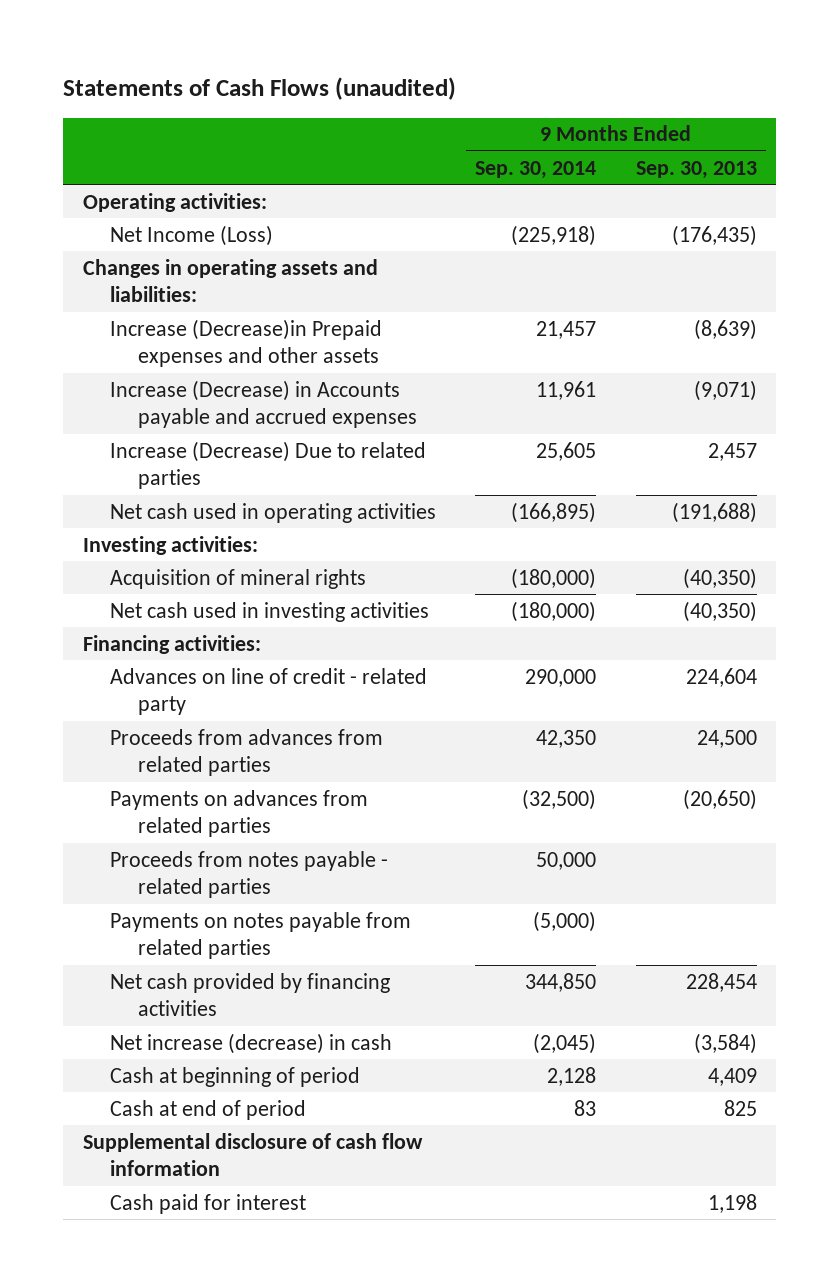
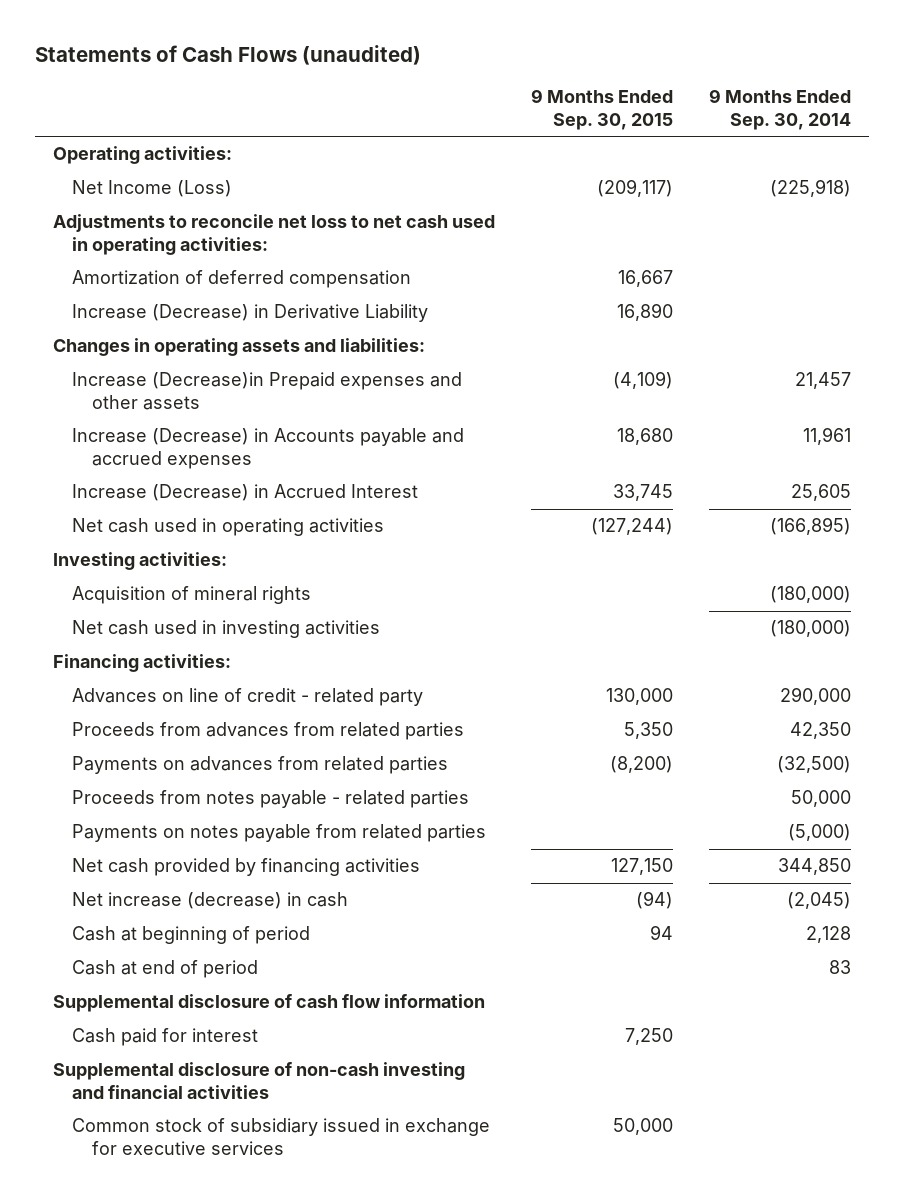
[635,160,757,179] Sep. 30, 2013 -> none
none -> [530,89,673,130] 9 Months Ended Sep. 30, 2015
none -> [52,214,495,255] Adjustments to reconcile net loss to net cash used in operating activities:
none -> [72,270,412,289] Amortization of deferred compensation
none -> [72,304,429,323] Increase (Decrease) in Derivative Liability
[110,440,427,489] Increase (Decrease) Due to related parties -> [72,484,419,502] Increase (Decrease) in Accrued Interest
none -> [52,1062,465,1099] Supplemental disclosure of non-cash investing and financial activities
none -> [72,1118,491,1155] Common stock of subsidiary issued in exchange for executive services

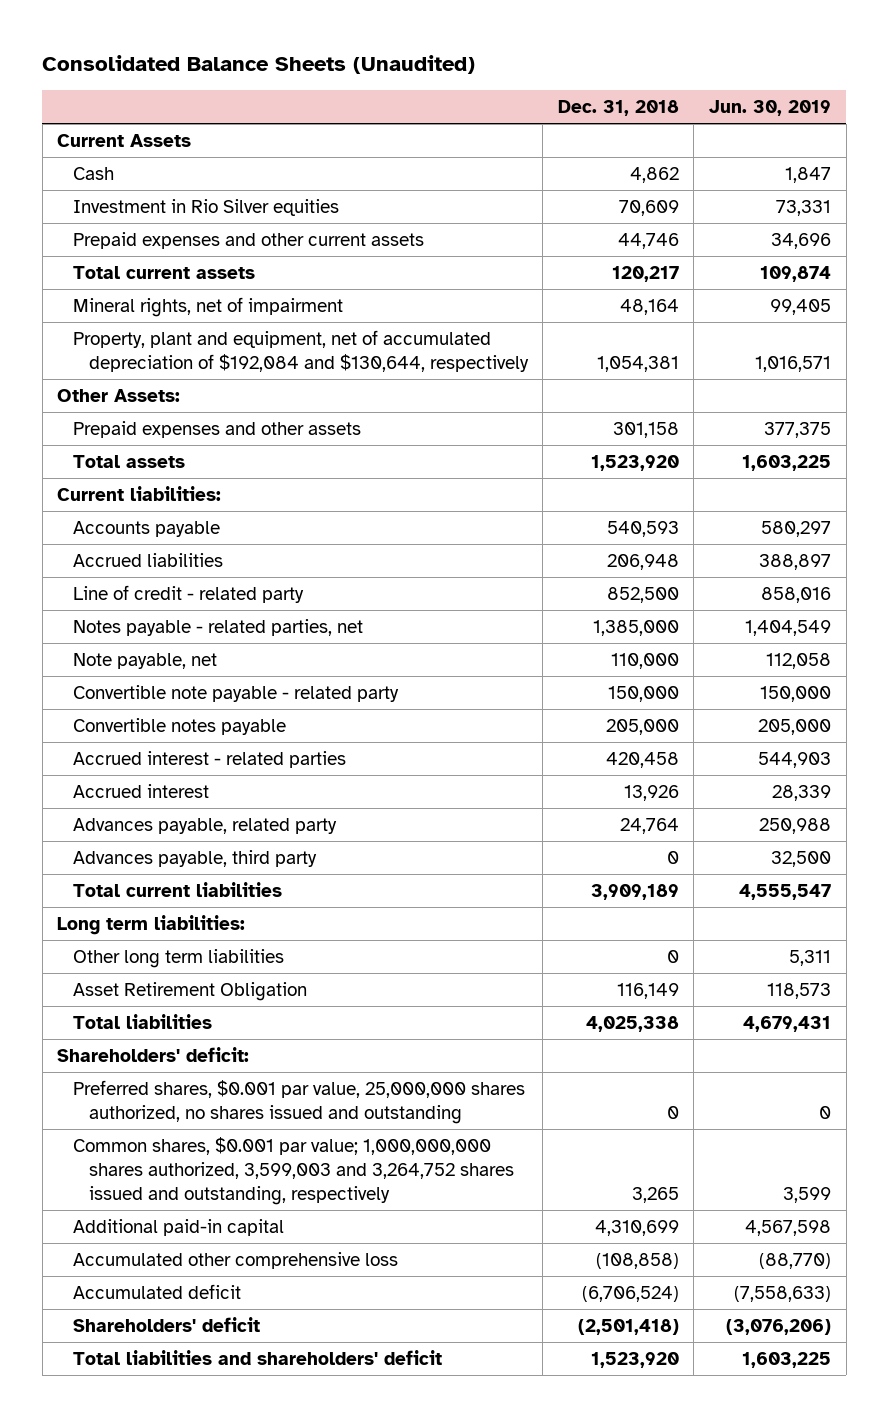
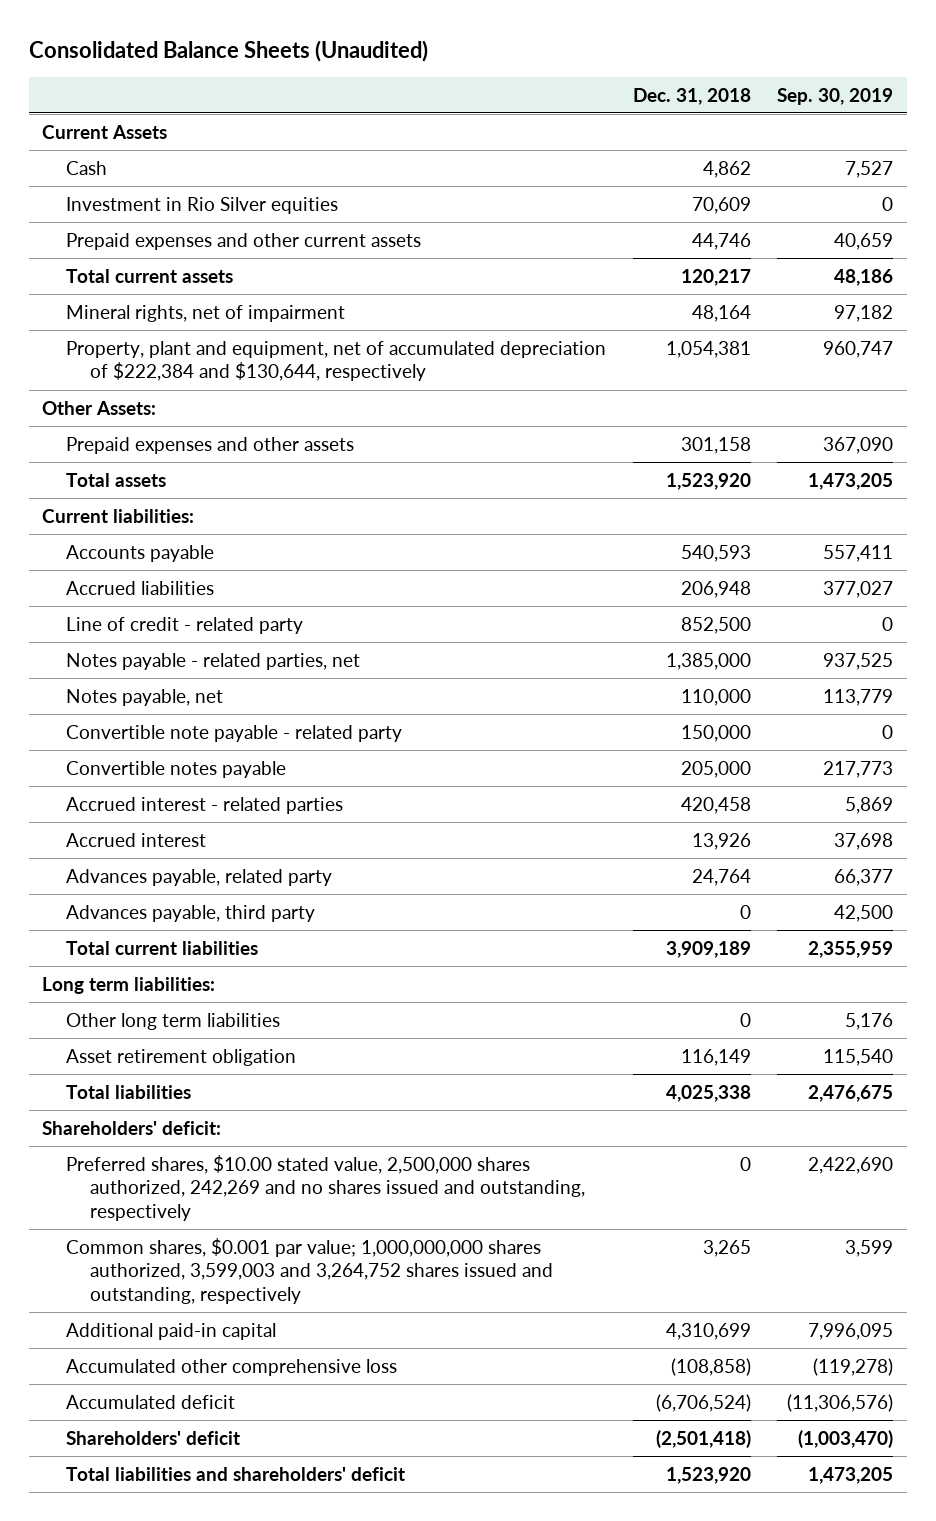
[709,99,832,116] Jun. 30, 2019 -> none
none -> [777,87,894,105] Sep. 30, 2019
[72,330,529,372] Property, plant and equipment, net of accumulated depreciation of $192,084 and $130,644, respectively -> [66,340,607,382] Property, plant and equipment, net of accumulated depreciation of $222,384 and $130,644, respectively
[72,653,217,670] Note payable, net -> [66,688,224,706] Notes payable, net
[72,982,307,1002] Asset Retirement Obligation -> [66,1048,297,1066] Asset retirement obligation
[72,1080,525,1124] Preferred shares, $0.001 par value, 25,000,000 shares authorized, no shares issued and outstanding -> [66,1154,586,1222] Preferred shares, $10.00 stated value, 2,500,000 shares authorized, 242,269 and no shares issued and outstanding, respectively

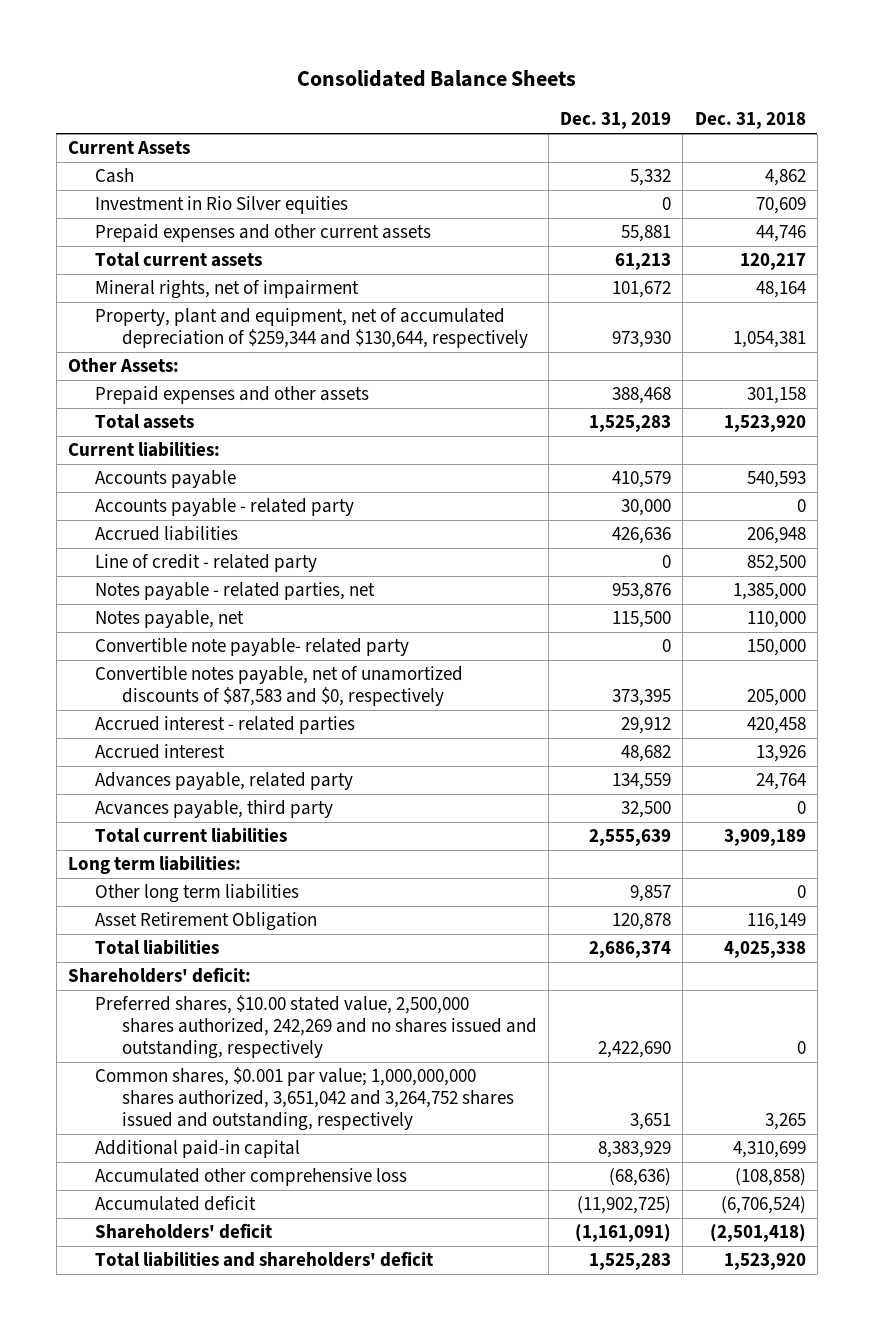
[29,40,429,63] Consolidated Balance Sheets (Unaudited) -> [296,70,576,88] Consolidated Balance Sheets
[777,87,894,105] Sep. 30, 2019 -> none
none -> [560,112,672,130] Dec. 31, 2019
[66,340,607,382] Property, plant and equipment, net of accumulated depreciation of $222,384 and $130,644, respectively -> [94,308,528,349] Property, plant and equipment, net of accumulated depreciation of $259,344 and $130,644, respectively
none -> [94,498,354,517] Accounts payable - related party
[66,724,403,742] Convertible note payable - related party -> [94,638,409,657] Convertible note payable- related party
[66,760,287,778] Convertible notes payable -> [94,666,463,707] Convertible notes payable, net of unamortized discounts of $87,583 and $0, respectively
[66,904,316,922] Advances payable, third party -> [94,800,333,819] Acvances payable, third party
[66,1048,297,1066] Asset retirement obligation -> [94,912,317,932] Asset Retirement Obligation
[66,1237,554,1305] Common shares, $0.001 par value; 1,000,000,000 shares authorized, 3,599,003 and 3,264,752 shares issued and outstanding, respectively -> [94,1067,514,1132] Common shares, $0.001 par value; 1,000,000,000 shares authorized, 3,651,042 and 3,264,752 shares issued and outstanding, respectively

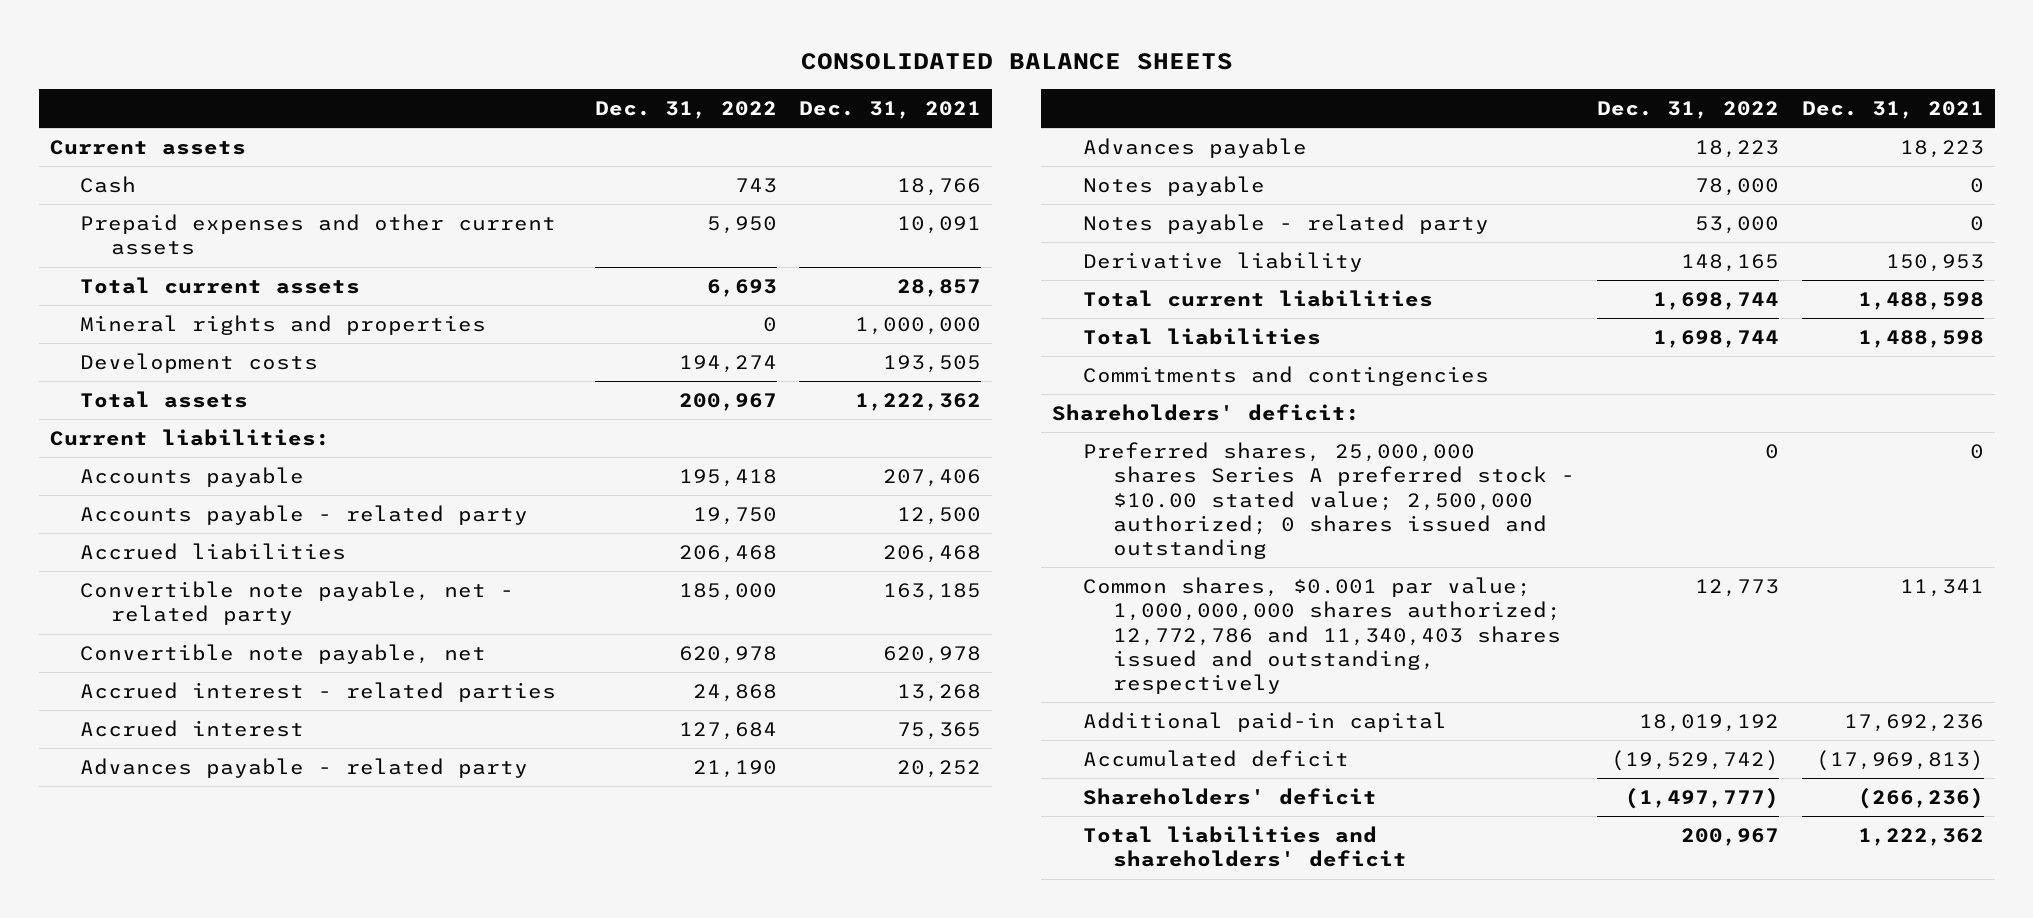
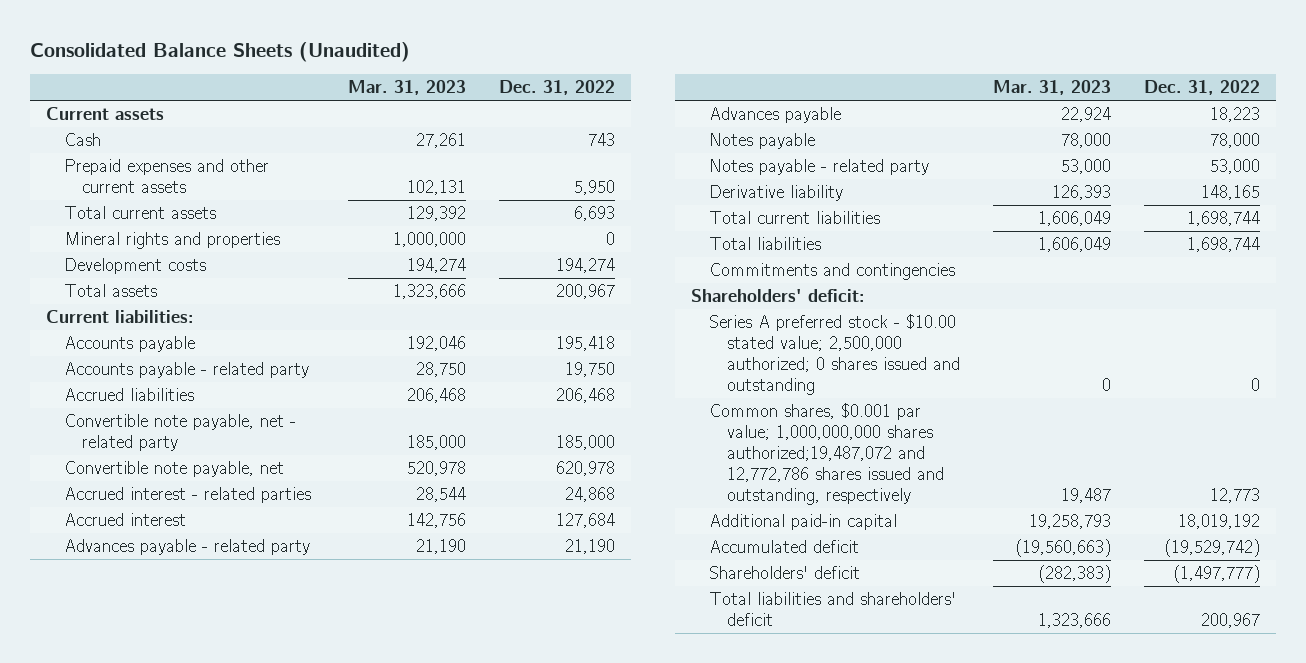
[800,53,1233,71] CONSOLIDATED BALANCE SHEETS -> [29,41,410,62] Consolidated Balance Sheets (Unaudited)
[799,100,982,119] Dec. 31, 2021 -> none
none -> [347,80,466,96] Mar. 31, 2023
[1082,442,1576,559] Preferred shares, 25,000,000 shares Series A preferred stock - $10.00 stated value; 2,500,000 authorized; 0 shares issued and outstanding -> [708,314,960,396] Series A preferred stock - $10.00 stated value; 2,500,000 authorized; 0 shares issued and outstanding
[1082,577,1562,694] Common shares, $0.001 par value; 1,000,000,000 shares authorized; 12,772,786 and 11,340,403 shares issued and outstanding, respectively -> [708,403,944,506] Common shares, $0.001 par value; 1,000,000,000 shares authorized;19,487,072 and 12,772,786 shares issued and outstanding, respectively

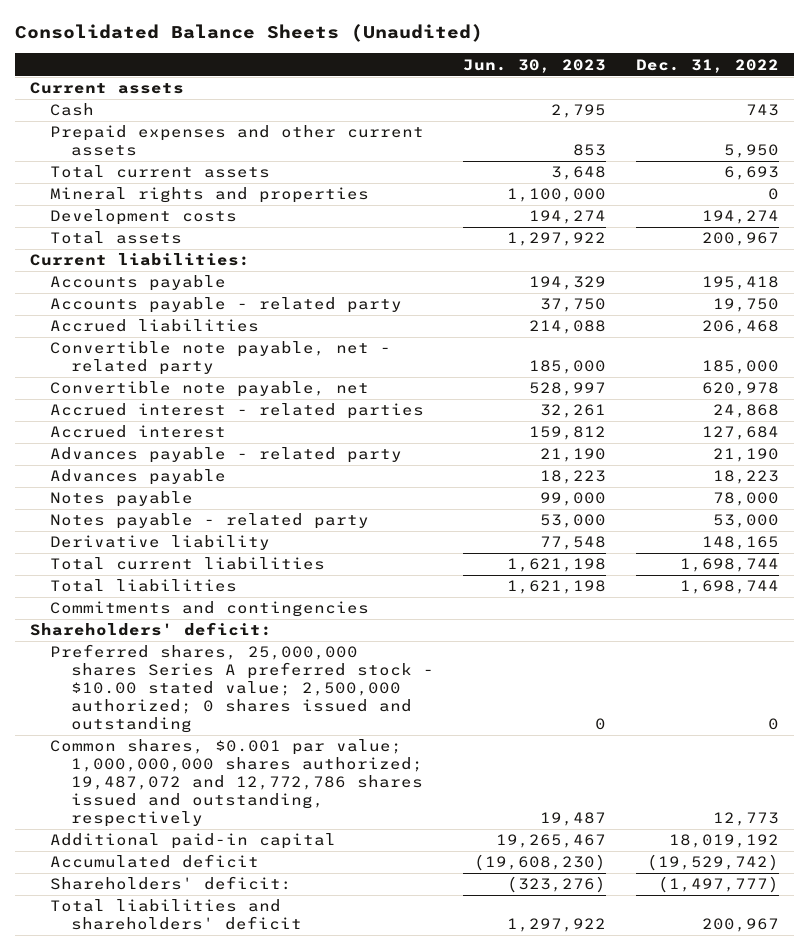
[347,80,466,96] Mar. 31, 2023 -> none
none -> [463,58,607,73] Jun. 30, 2023
[708,314,960,396] Series A preferred stock - $10.00 stated value; 2,500,000 authorized; 0 shares issued and outstanding -> [50,644,435,734] Preferred shares, 25,000,000 shares Series A preferred stock - $10.00 stated value; 2,500,000 authorized; 0 shares issued and outstanding
[708,403,944,506] Common shares, $0.001 par value; 1,000,000,000 shares authorized;19,487,072 and 12,772,786 shares issued and outstanding, respectively -> [50,739,424,828] Common shares, $0.001 par value; 1,000,000,000 shares authorized; 19,487,072 and 12,772,786 shares issued and outstanding, respectively
[708,566,860,580] Shareholders' deficit -> [50,876,293,891] Shareholders' deficit:

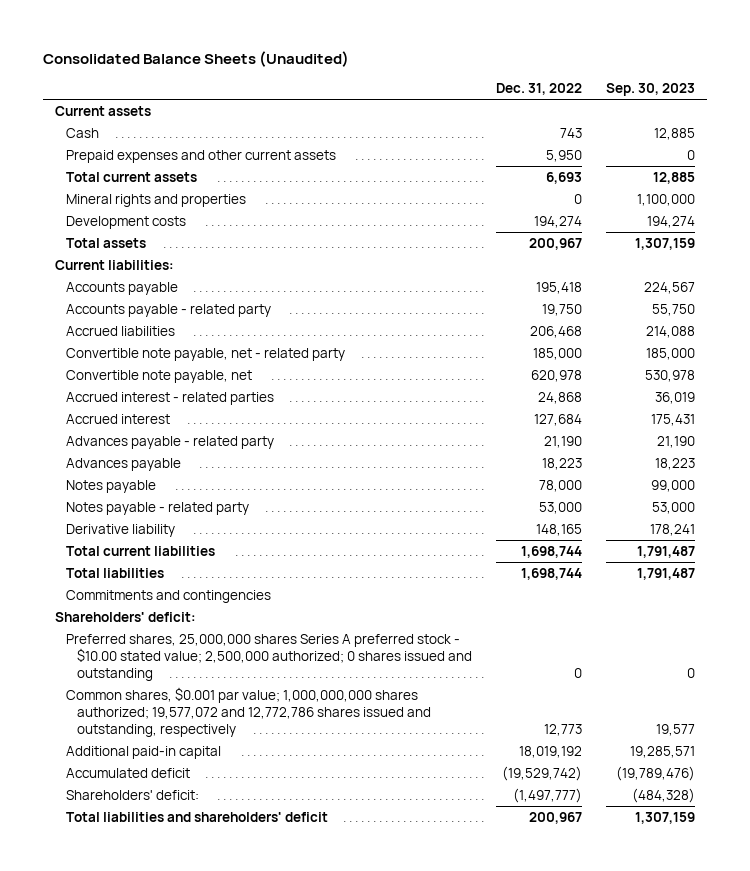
[463,58,607,73] Jun. 30, 2023 -> none
none -> [606,82,696,96] Sep. 30, 2023
[50,739,424,828] Common shares, $0.001 par value; 1,000,000,000 shares authorized; 19,487,072 and 12,772,786 shares issued and outstanding, respectively -> [66,686,432,737] Common shares, $0.001 par value; 1,000,000,000 shares authorized; 19,577,072 and 12,772,786 shares issued and outstanding, respectively

